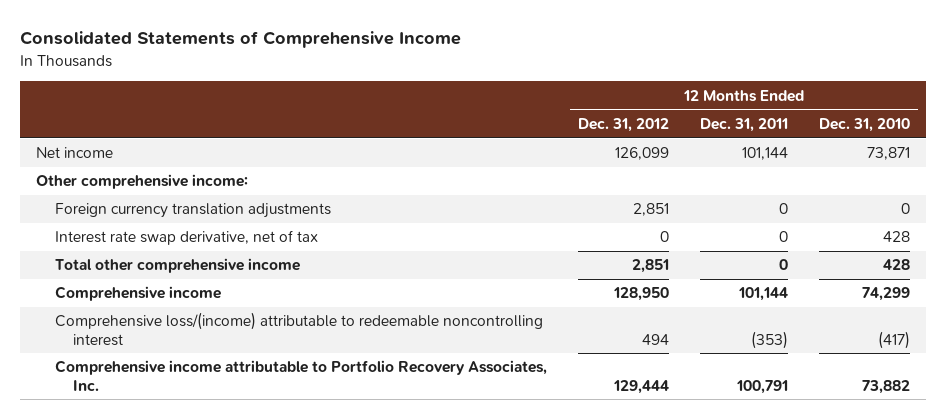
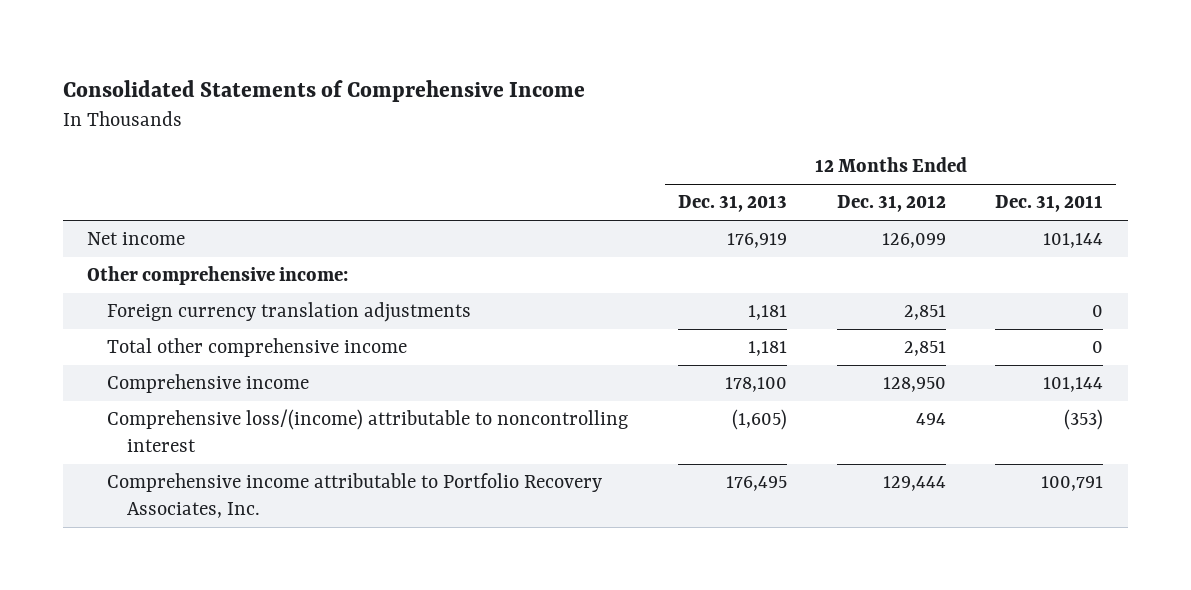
[819,118,911,133] Dec. 31, 2010 -> none
none -> [677,195,787,213] Dec. 31, 2013
[54,230,318,246] Interest rate swap derivative, net of tax -> none
[54,312,543,346] Comprehensive loss/(income) attributable to redeemable noncontrolling interest -> [107,409,629,453] Comprehensive loss/(income) attributable to noncontrolling interest

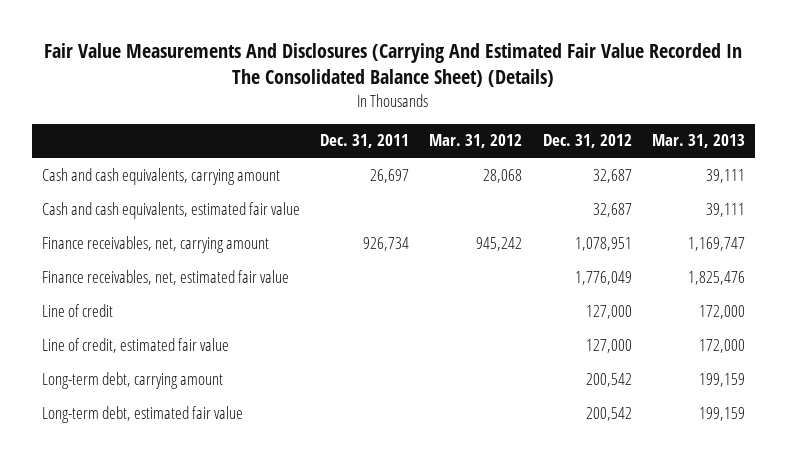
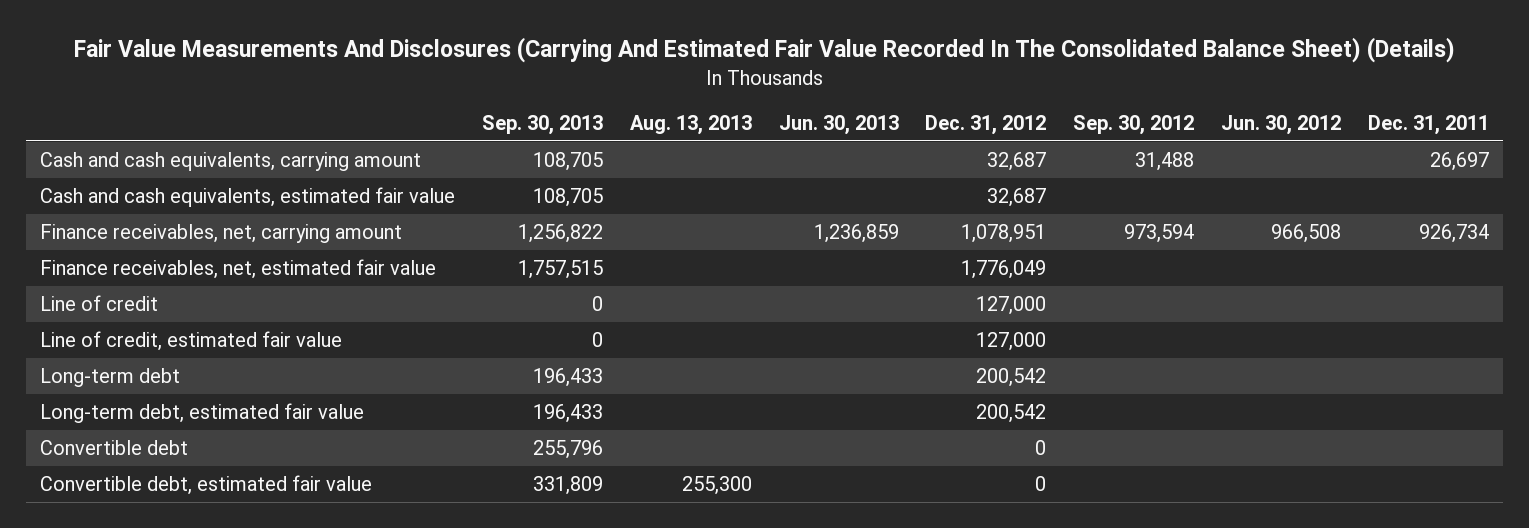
[429,134,523,149] Mar. 31, 2012 -> none
[651,134,745,149] Mar. 31, 2013 -> none
none -> [481,114,603,135] Sep. 30, 2013
none -> [629,114,752,135] Aug. 13, 2013
none -> [778,114,899,135] Jun. 30, 2013
none -> [1073,114,1195,135] Sep. 30, 2012
none -> [1221,114,1342,135] Jun. 30, 2012
[42,371,224,389] Long-term debt, carrying amount -> [39,368,180,388] Long-term debt
none -> [39,440,188,456] Convertible debt
none -> [39,475,372,496] Convertible debt, estimated fair value

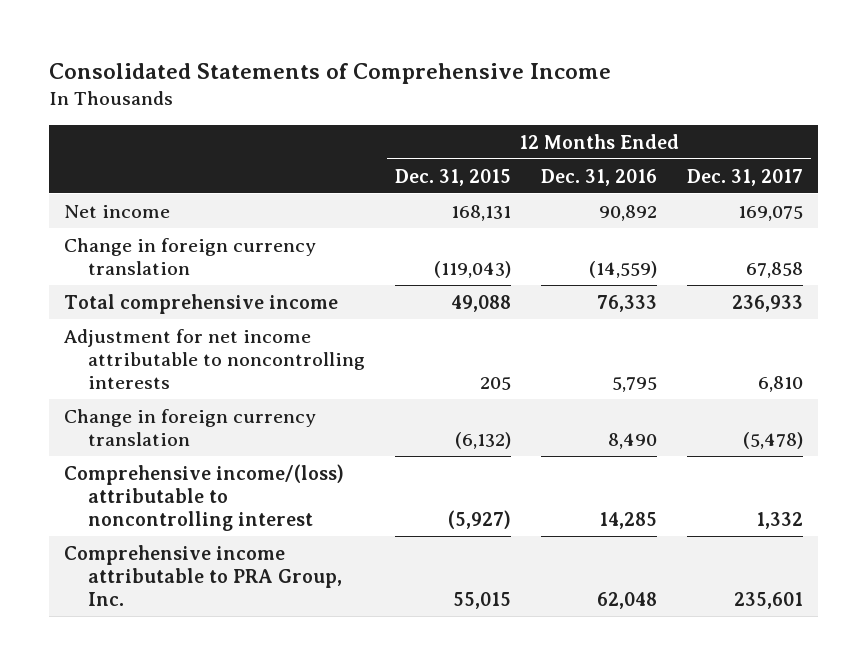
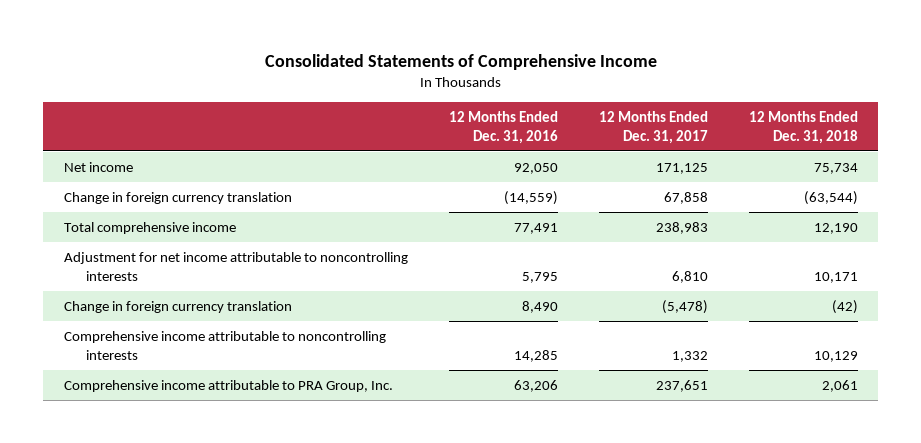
[394,168,511,186] Dec. 31, 2015 -> none
none -> [748,111,858,144] 12 Months Ended Dec. 31, 2018
[599,204,658,221] 90,892 -> [513,162,558,174] 92,050
[738,205,804,221] 169,075 -> [655,162,708,174] 171,125
[597,294,658,312] 76,333 -> [513,222,558,234] 77,491
[732,294,804,312] 236,933 -> [655,221,708,234] 238,983
[63,463,344,532] Comprehensive income/(loss) attributable to noncontrolling interest -> [63,330,386,360] Comprehensive income attributable to noncontrolling interests
[597,592,658,610] 62,048 -> [513,379,558,392] 63,206
[734,592,804,610] 235,601 -> [655,379,708,392] 237,651

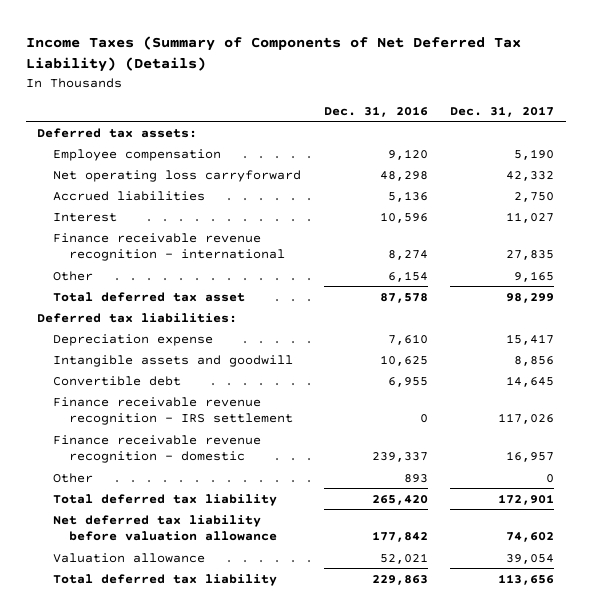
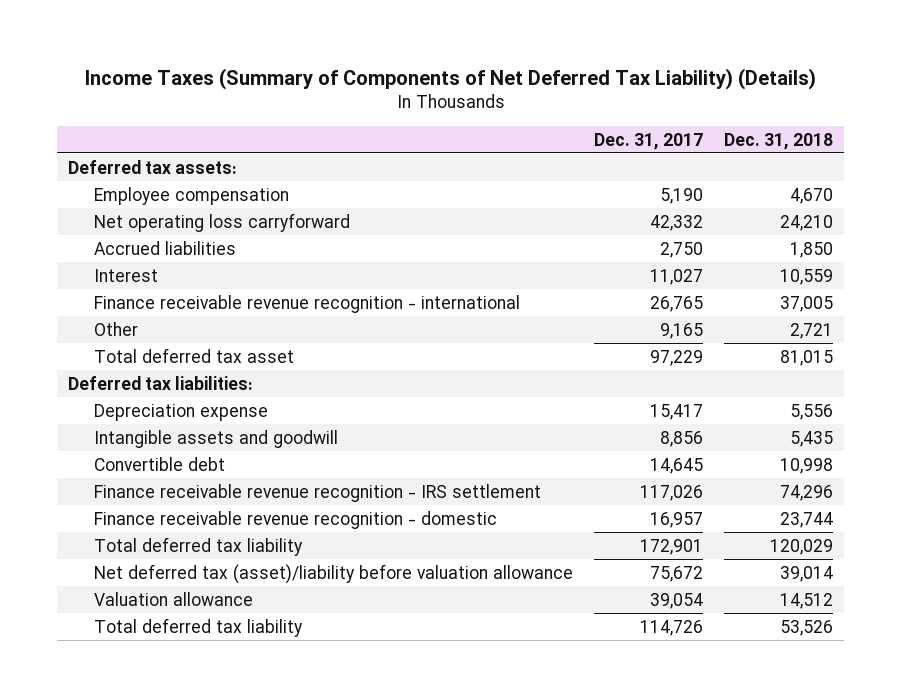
[323,105,428,117] Dec. 31, 2016 -> none
none -> [724,132,834,150] Dec. 31, 2018
[506,249,555,260] 27,835 -> [649,295,703,312] 26,765
[506,292,555,303] 98,299 -> [649,349,703,366] 97,229
[53,472,94,483] Other -> none
[53,514,278,541] Net deferred tax liability before valuation allowance -> [93,563,573,584] Net deferred tax (asset)/liability before valuation allowance
[506,531,555,542] 74,602 -> [649,565,703,582] 75,672
[498,573,555,585] 113,656 -> [639,619,703,636] 114,726

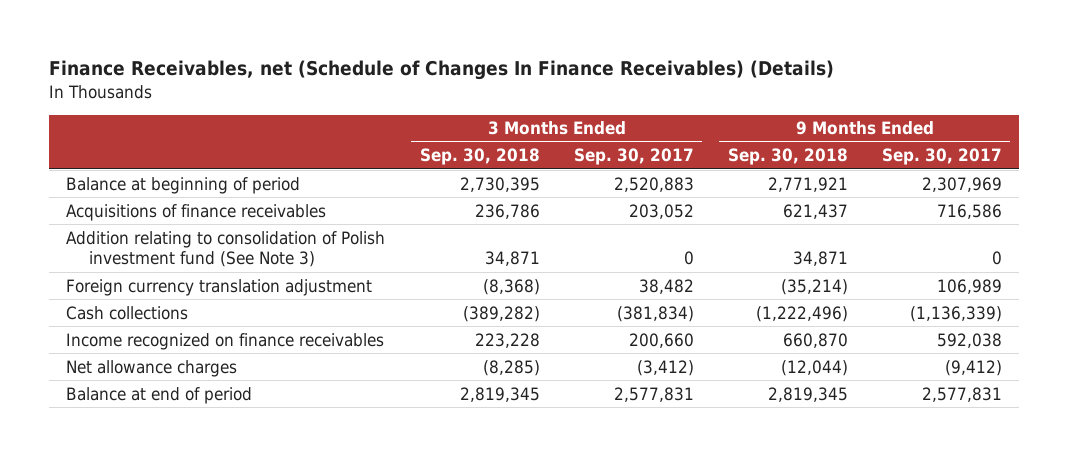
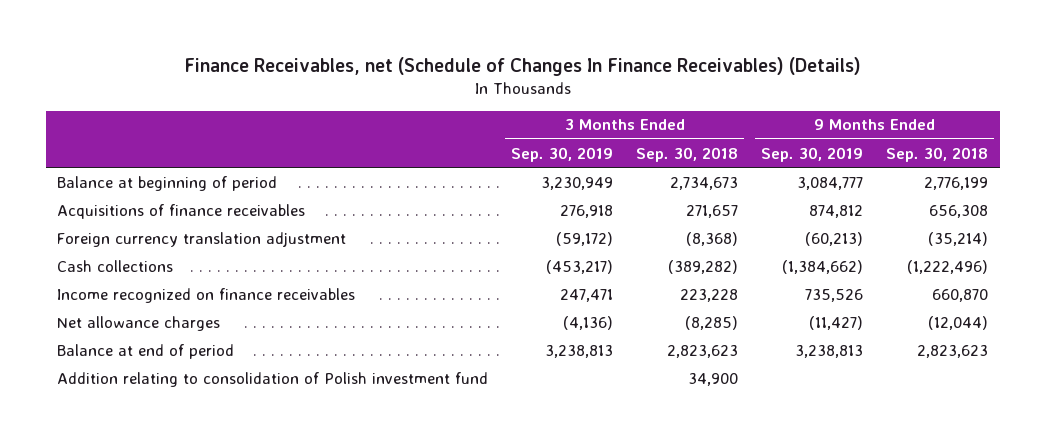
[573,148,694,166] Sep. 30, 2017 -> none
[881,148,1002,166] Sep. 30, 2017 -> none
none -> [511,146,614,162] Sep. 30, 2019
none -> [761,146,864,162] Sep. 30, 2019
[66,230,386,268] Addition relating to consolidation of Polish investment fund (See Note 3) -> none
[459,176,540,192] 2,730,395 -> [670,176,739,190] 2,734,673
[767,176,848,192] 2,771,921 -> [924,176,989,190] 2,776,199
[474,203,540,219] 236,786 -> [686,204,739,218] 271,657
[782,203,848,219] 621,437 -> [929,204,989,218] 656,308
[459,386,540,402] 2,819,345 -> [667,344,739,358] 2,823,623
[767,386,848,402] 2,819,345 -> [917,344,989,358] 2,823,623
none -> [57,371,489,387] Addition relating to consolidation of Polish investment fund

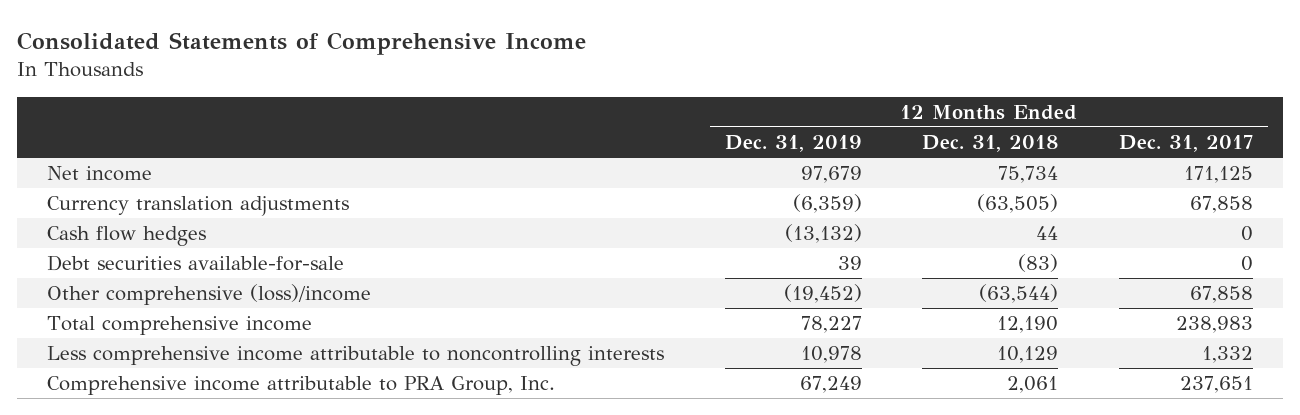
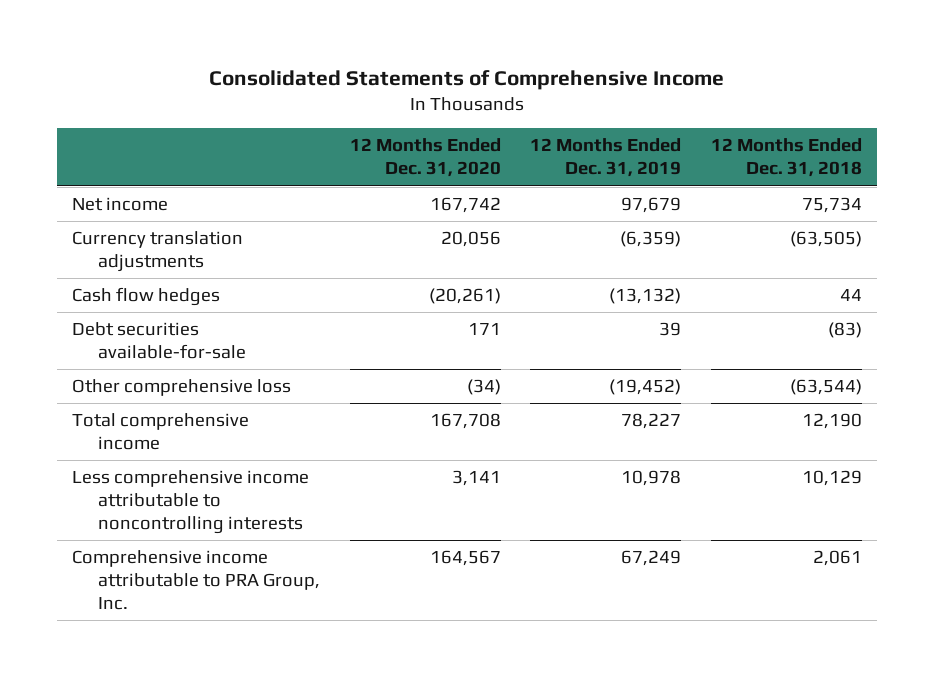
[1118,135,1253,153] Dec. 31, 2017 -> none
none -> [349,138,501,178] 12 Months Ended Dec. 31, 2020
[47,284,372,306] Other comprehensive (loss)/income -> [71,379,291,397] Other comprehensive loss

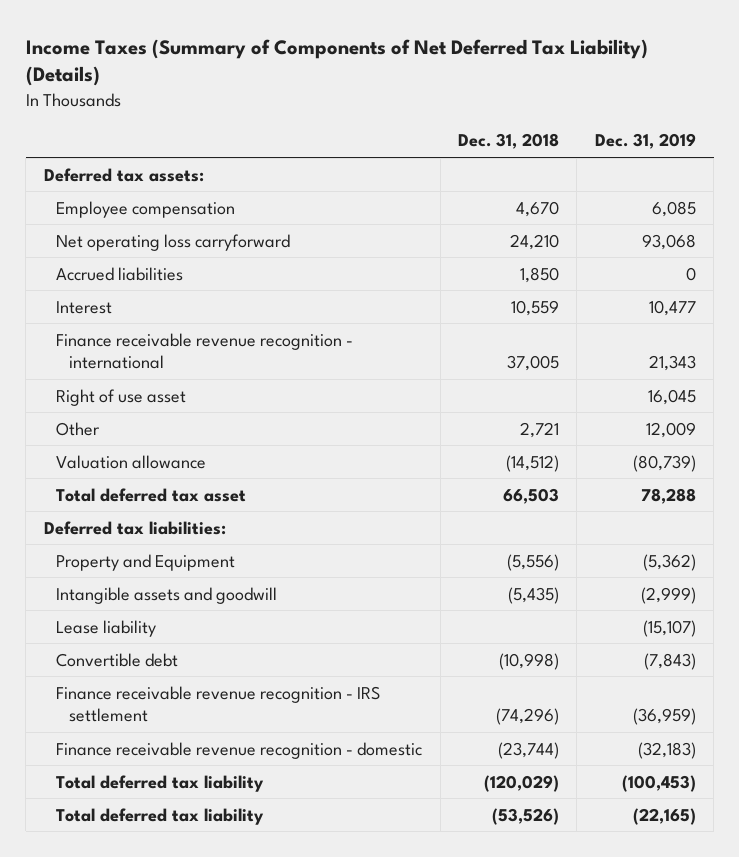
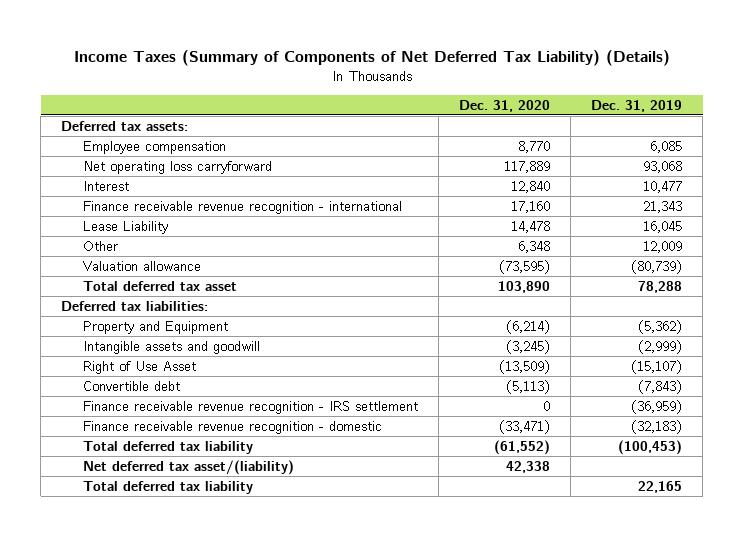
[458,133,560,150] Dec. 31, 2018 -> none
none -> [459,99,551,112] Dec. 31, 2020
[56,266,184,281] Accrued liabilities -> none
[56,388,187,406] Right of use asset -> [82,220,168,234] Lease Liability
[56,619,157,637] Lease liability -> [82,360,196,374] Right of Use Asset
none -> [82,459,294,475] Net deferred tax asset/(liability)
[632,807,696,825] (22,165) -> [638,480,683,493] 22,165

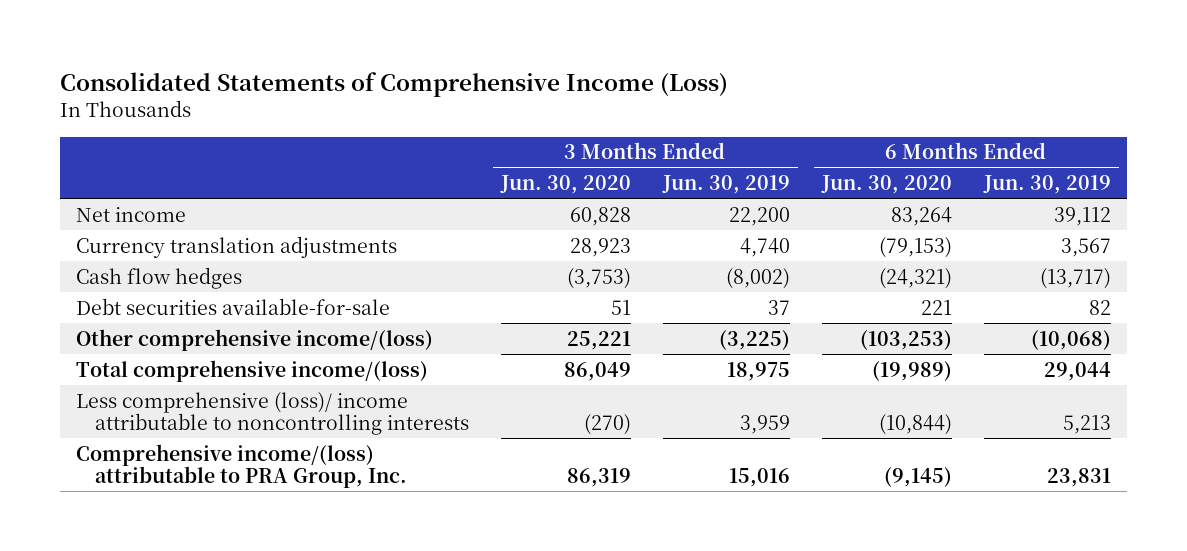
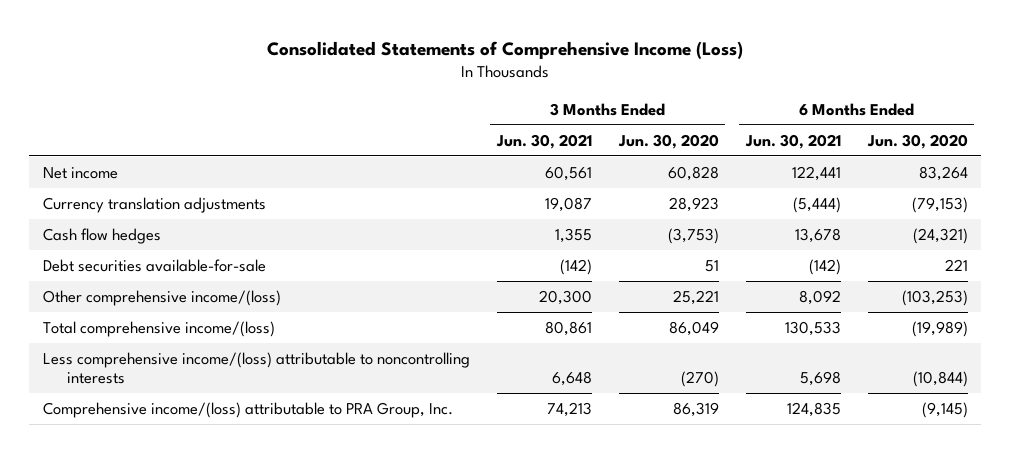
[661,175,790,195] Jun. 30, 2019 -> none
[982,175,1111,195] Jun. 30, 2019 -> none
none -> [495,133,592,149] Jun. 30, 2021
none -> [744,133,841,149] Jun. 30, 2021
[76,391,470,436] Less comprehensive (loss)/ income attributable to noncontrolling interests -> [42,351,470,385] Less comprehensive income/(loss) attributable to noncontrolling interests

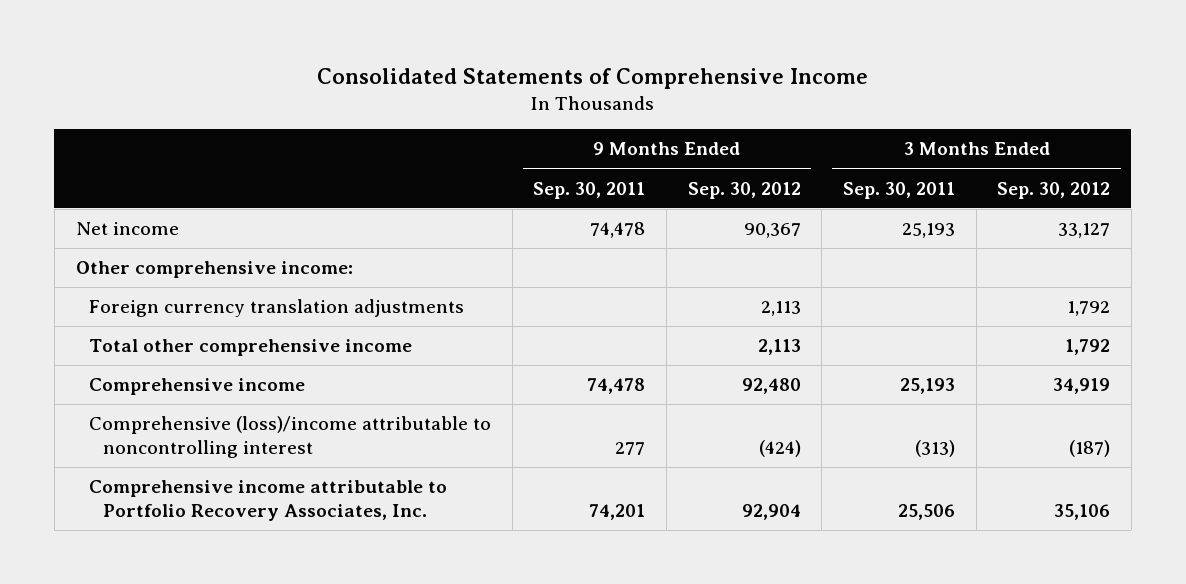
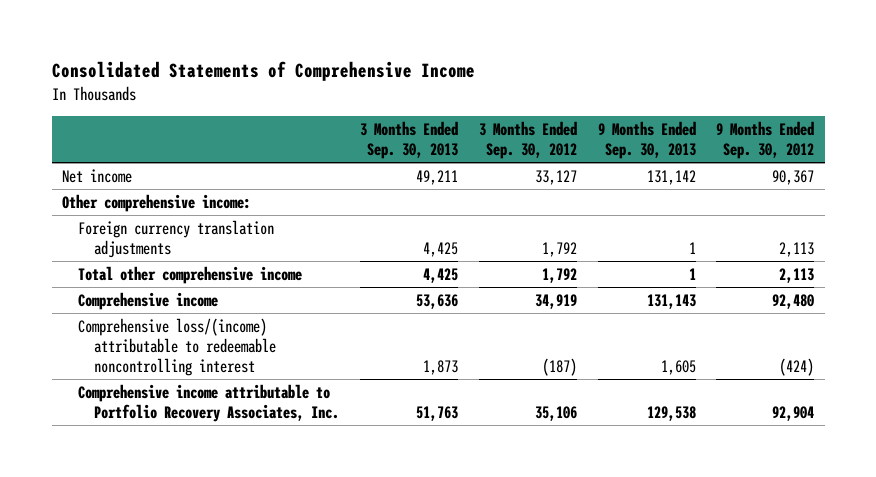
[533,181,646,199] Sep. 30, 2011 -> none
[842,181,955,199] Sep. 30, 2011 -> none
none -> [359,120,458,160] 3 Months Ended Sep. 30, 2013
none -> [597,120,696,160] 9 Months Ended Sep. 30, 2013
[89,416,492,459] Comprehensive (loss)/income attributable to noncontrolling interest -> [77,317,277,377] Comprehensive loss/(income) attributable to redeemable noncontrolling interest

